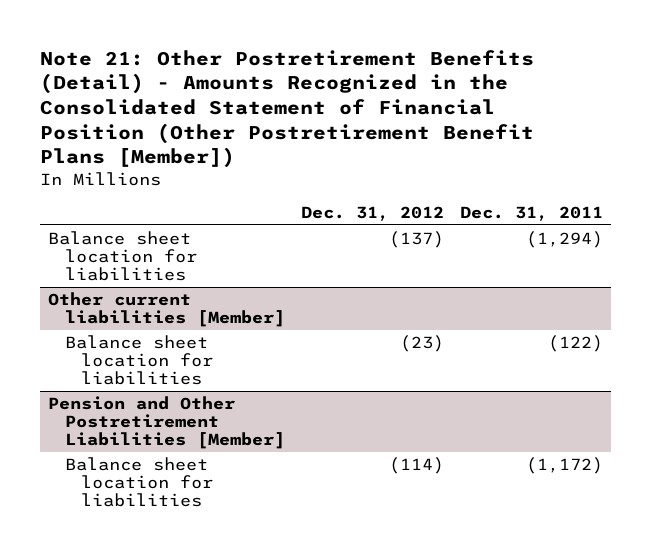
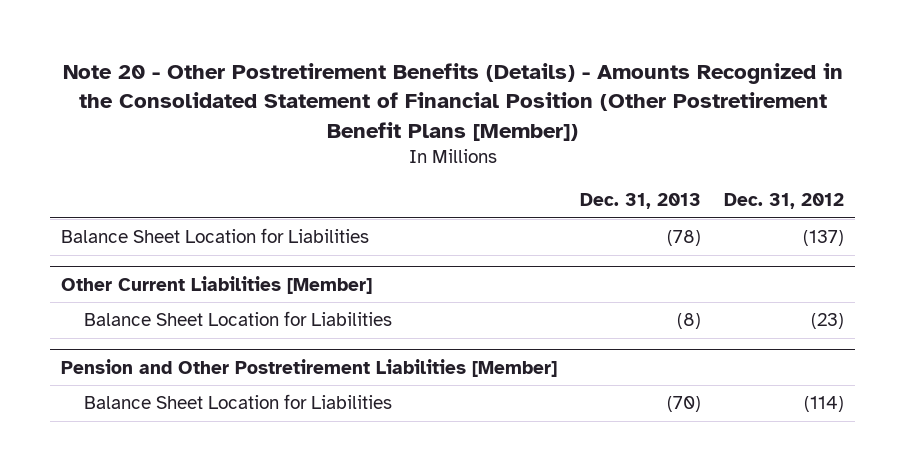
[39,49,534,169] Note 21: Other Postretirement Benefits (Detail) - Amounts Recognized in the Consolidated Statement of Financial Position (Other Postretirement Benefit Plans [Member]) -> [62,63,843,141] Note 20 - Other Postretirement Benefits (Details) - Amounts Recognized in the Consolidated Statement of Financial Position (Other Postretirement Benefit Plans [Member])
[459,206,603,222] Dec. 31, 2011 -> none
none -> [580,193,702,210] Dec. 31, 2013
[47,230,197,282] Balance sheet location for liabilities -> [61,228,370,244] Balance Sheet Location for Liabilities
[47,291,285,328] Other current liabilities [Member] -> [61,275,373,294] Other Current Liabilities [Member]
[64,334,214,386] Balance sheet location for liabilities -> [84,311,393,327] Balance Sheet Location for Liabilities
[64,456,214,508] Balance sheet location for liabilities -> [84,394,393,410] Balance Sheet Location for Liabilities

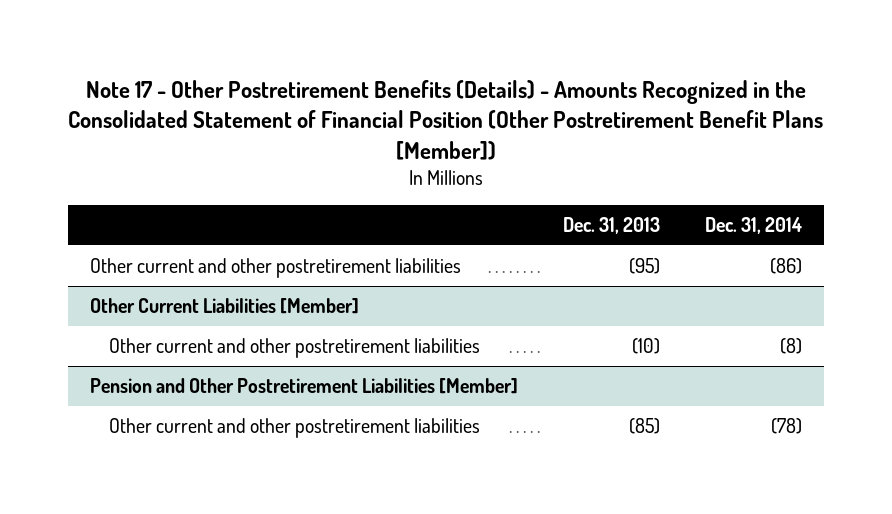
[62,63,843,141] Note 20 - Other Postretirement Benefits (Details) - Amounts Recognized in the Consolidated Statement of Financial Position (Other Postretirement Benefit Plans [Member]) -> [67,79,823,160] Note 17 - Other Postretirement Benefits (Details) - Amounts Recognized in the Consolidated Statement of Financial Position (Other Postretirement Benefit Plans [Member])
[723,193,844,210] Dec. 31, 2012 -> none
none -> [704,216,802,234] Dec. 31, 2014
[61,228,370,244] Balance Sheet Location for Liabilities -> none
none -> [90,258,462,279] Other current and other postretirement liabilities
[84,311,393,327] Balance Sheet Location for Liabilities -> none
none -> [109,338,481,359] Other current and other postretirement liabilities
[84,394,393,410] Balance Sheet Location for Liabilities -> none
none -> [109,418,481,439] Other current and other postretirement liabilities

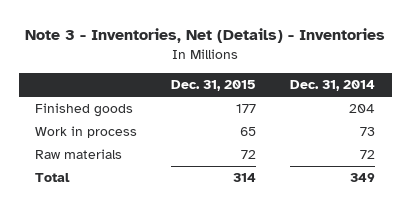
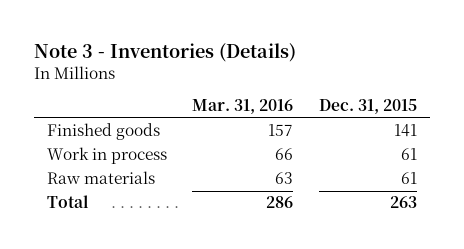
[25,28,386,44] Note 3 - Inventories, Net (Details) - Inventories -> [33,42,296,62] Note 3 - Inventories (Details)
[290,80,376,92] Dec. 31, 2014 -> none
none -> [192,99,294,115] Mar. 31, 2016
[236,104,257,114] 177 -> [394,124,418,138] 141
[240,127,257,137] 65 -> [401,148,418,161] 61
[241,150,257,160] 72 -> [401,172,418,185] 61
[233,173,257,183] 314 -> [390,196,418,209] 263

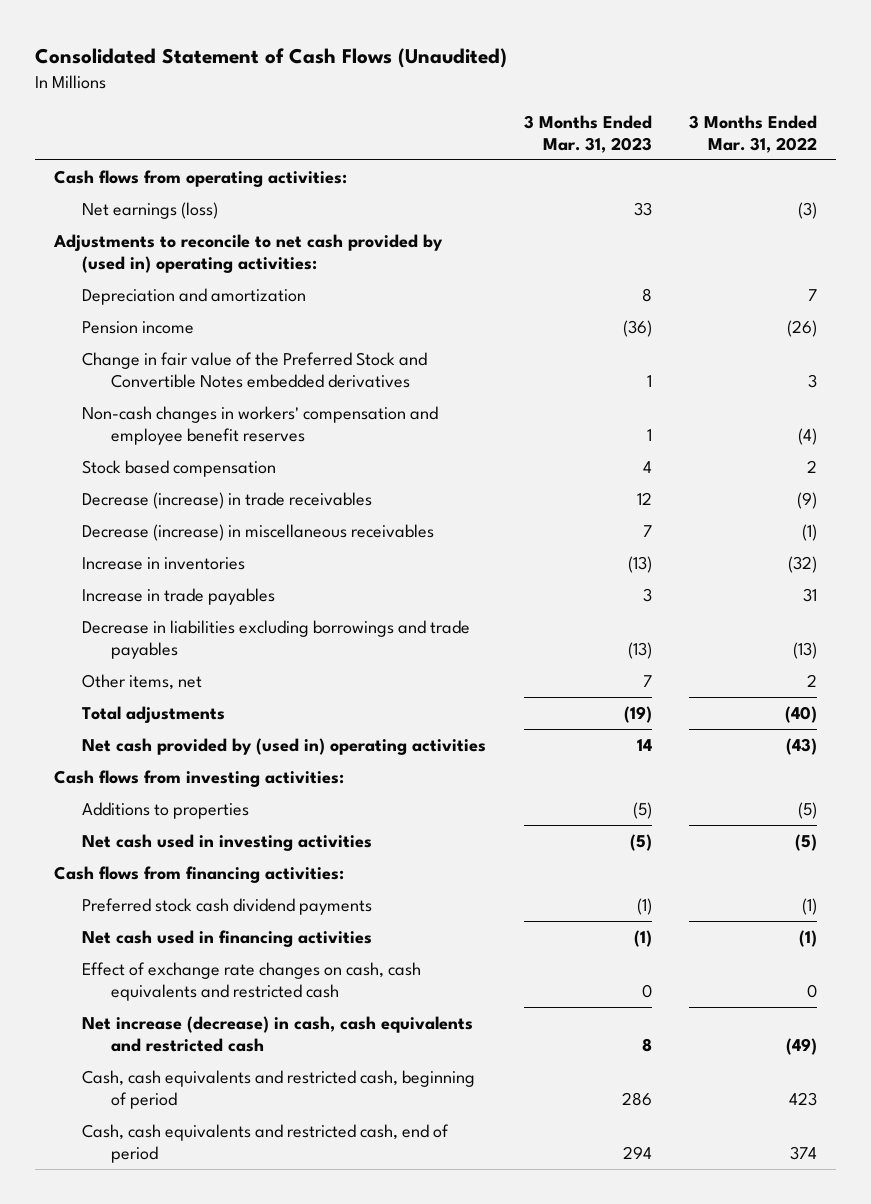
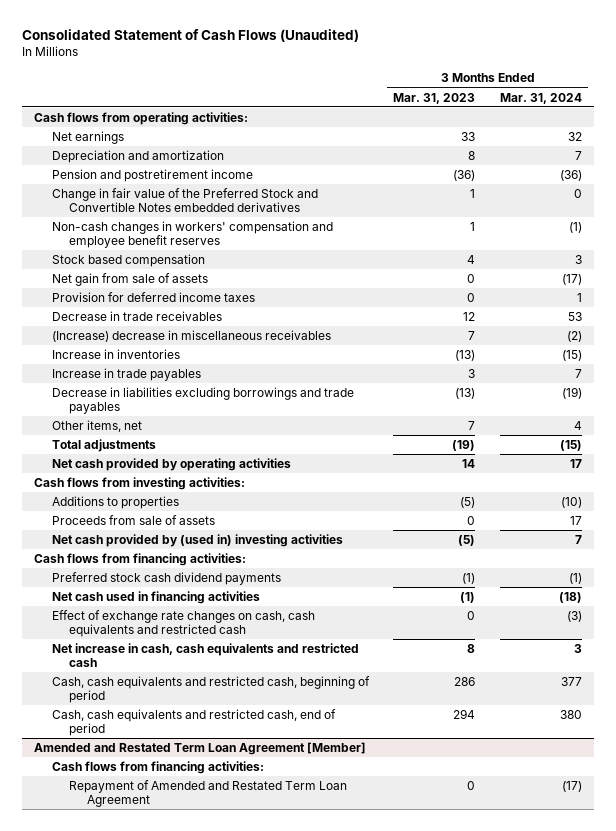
[689,114,818,153] 3 Months Ended Mar. 31, 2022 -> none
none -> [499,92,582,104] Mar. 31, 2024
[53,233,444,273] Adjustments to reconcile to net cash provided by (used in) operating activities: -> none
[82,201,219,219] Net earnings (loss) -> [51,130,124,144] Net earnings
[82,320,195,334] Pension income -> [51,168,253,182] Pension and postretirement income
none -> [51,272,208,286] Net gain from sale of assets
none -> [51,291,255,302] Provision for deferred income taxes
[82,491,373,509] Decrease (increase) in trade receivables -> [51,310,222,321] Decrease in trade receivables
[82,523,435,541] Decrease (increase) in miscellaneous receivables -> [51,329,331,342] (Increase) decrease in miscellaneous receivables
[82,737,487,755] Net cash provided by (used in) operating activities -> [51,457,291,471] Net cash provided by operating activities
none -> [51,514,215,525] Proceeds from sale of assets
[82,833,373,851] Net cash used in investing activities -> [51,533,343,547] Net cash provided by (used in) investing activities
[82,1015,474,1052] Net increase (decrease) in cash, cash equivalents and restricted cash -> [51,642,359,667] Net increase in cash, cash equivalents and restricted cash
none -> [34,741,367,755] Amended and Restated Term Loan Agreement [Member]
none -> [51,760,264,774] Cash flows from financing activities:
none -> [69,779,348,807] Repayment of Amended and Restated Term Loan Agreement

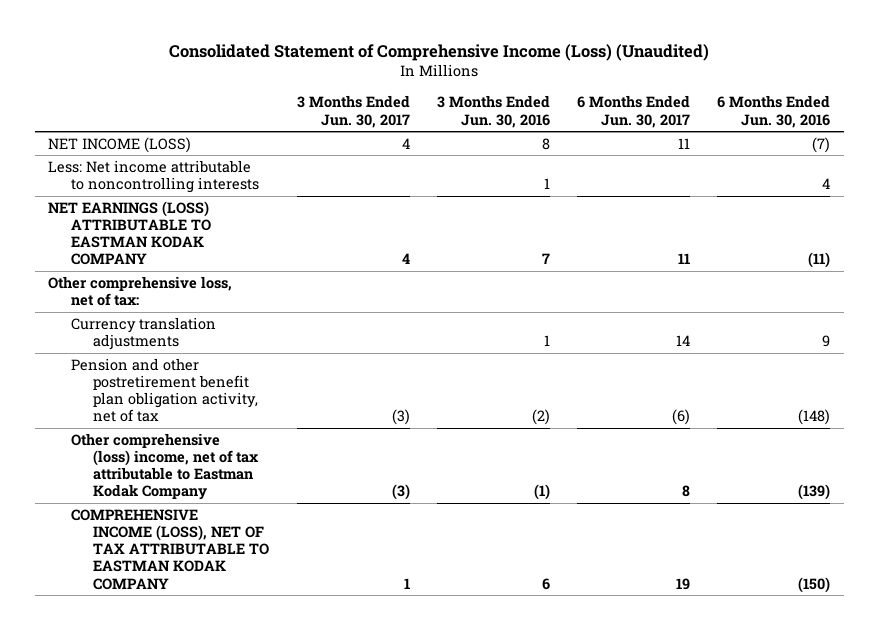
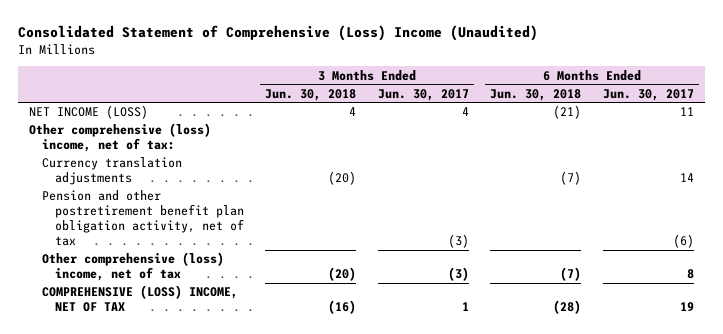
[169,44,710,62] Consolidated Statement of Comprehensive Income (Loss) (Unaudited) -> [17,25,538,42] Consolidated Statement of Comprehensive (Loss) Income (Unaudited)
[436,95,550,128] 3 Months Ended Jun. 30, 2016 -> none
[717,95,831,128] 6 Months Ended Jun. 30, 2016 -> none
none -> [265,88,357,101] Jun. 30, 2018
none -> [490,88,582,101] Jun. 30, 2018
[48,159,259,194] Less: Net income attributable to noncontrolling interests -> none
[48,200,211,266] NET EARNINGS (LOSS) ATTRIBUTABLE TO EASTMAN KODAK COMPANY -> none
[48,275,233,307] Other comprehensive loss, net of tax: -> [28,123,211,153] Other comprehensive (loss) income, net of tax:
[70,432,260,501] Other comprehensive (loss) income, net of tax attributable to Eastman Kodak Company -> [41,252,224,282] Other comprehensive (loss) income, net of tax
[70,508,270,590] COMPREHENSIVE INCOME (LOSS), NET OF TAX ATTRIBUTABLE TO EASTMAN KODAK COMPANY -> [41,285,238,313] COMPREHENSIVE (LOSS) INCOME, NET OF TAX

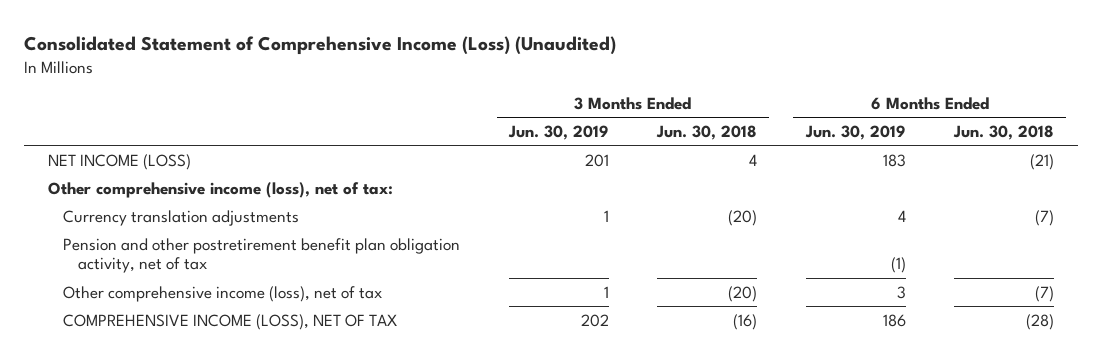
[17,25,538,42] Consolidated Statement of Comprehensive (Loss) Income (Unaudited) -> [23,35,616,55] Consolidated Statement of Comprehensive Income (Loss) (Unaudited)
[377,88,469,101] Jun. 30, 2017 -> none
[603,88,695,101] Jun. 30, 2017 -> none
none -> [507,124,609,140] Jun. 30, 2019
none -> [804,124,906,140] Jun. 30, 2019
[28,123,211,153] Other comprehensive (loss) income, net of tax: -> [48,181,394,198] Other comprehensive income (loss), net of tax:
[41,252,224,282] Other comprehensive (loss) income, net of tax -> [63,285,383,302] Other comprehensive income (loss), net of tax
[41,285,238,313] COMPREHENSIVE (LOSS) INCOME, NET OF TAX -> [63,313,398,330] COMPREHENSIVE INCOME (LOSS), NET OF TAX

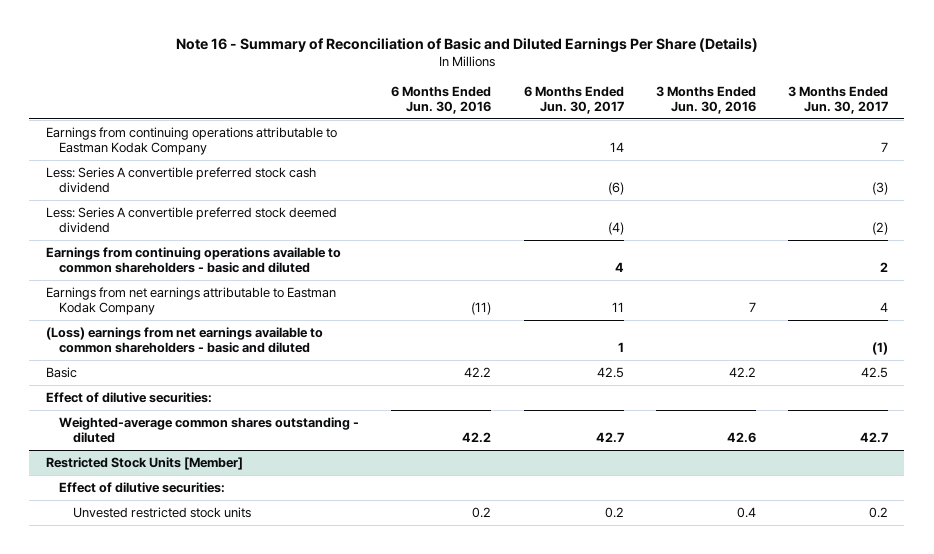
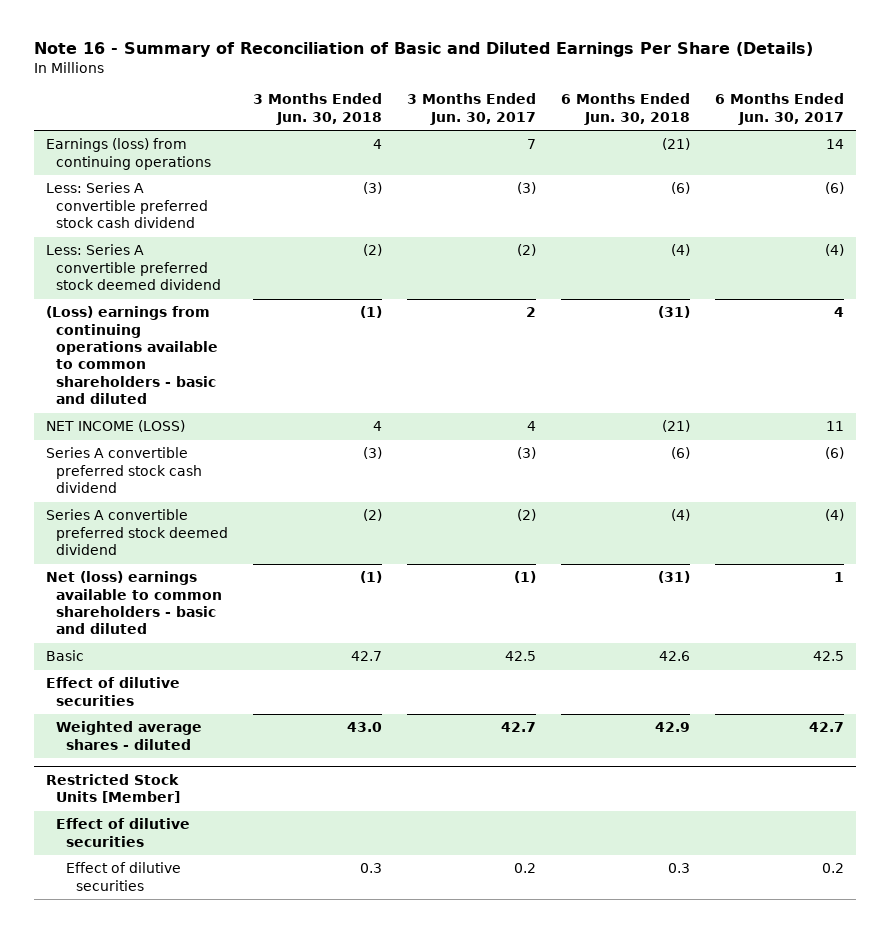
[391,86,492,114] 6 Months Ended Jun. 30, 2016 -> none
[656,86,757,114] 3 Months Ended Jun. 30, 2016 -> none
none -> [252,93,382,125] 3 Months Ended Jun. 30, 2018
none -> [560,93,690,125] 6 Months Ended Jun. 30, 2018
[45,126,337,155] Earnings from continuing operations attributable to Eastman Kodak Company -> [46,138,212,170] Earnings (loss) from continuing operations
[45,246,341,273] Earnings from continuing operations available to common shareholders - basic and diluted -> [46,306,219,405] (Loss) earnings from continuing operations available to common shareholders - basic and diluted
[45,286,336,315] Earnings from net earnings attributable to Eastman Kodak Company -> [46,420,186,433] NET INCOME (LOSS)
none -> [46,447,203,494] Series A convertible preferred stock cash dividend
none -> [46,509,229,556] Series A convertible preferred stock deemed dividend
[45,326,323,353] (Loss) earnings from net earnings available to common shareholders - basic and diluted -> [46,571,223,635] Net (loss) earnings available to common shareholders - basic and diluted
[45,391,212,403] Effect of dilutive securities: -> [46,677,181,706] Effect of dilutive securities
[59,416,360,443] Weighted-average common shares outstanding - diluted -> [56,721,203,750] Weighted average shares - diluted
[59,481,226,493] Effect of dilutive securities: -> [56,818,191,847] Effect of dilutive securities
[72,506,251,518] Unvested restricted stock units -> [66,862,182,891] Effect of dilutive securities

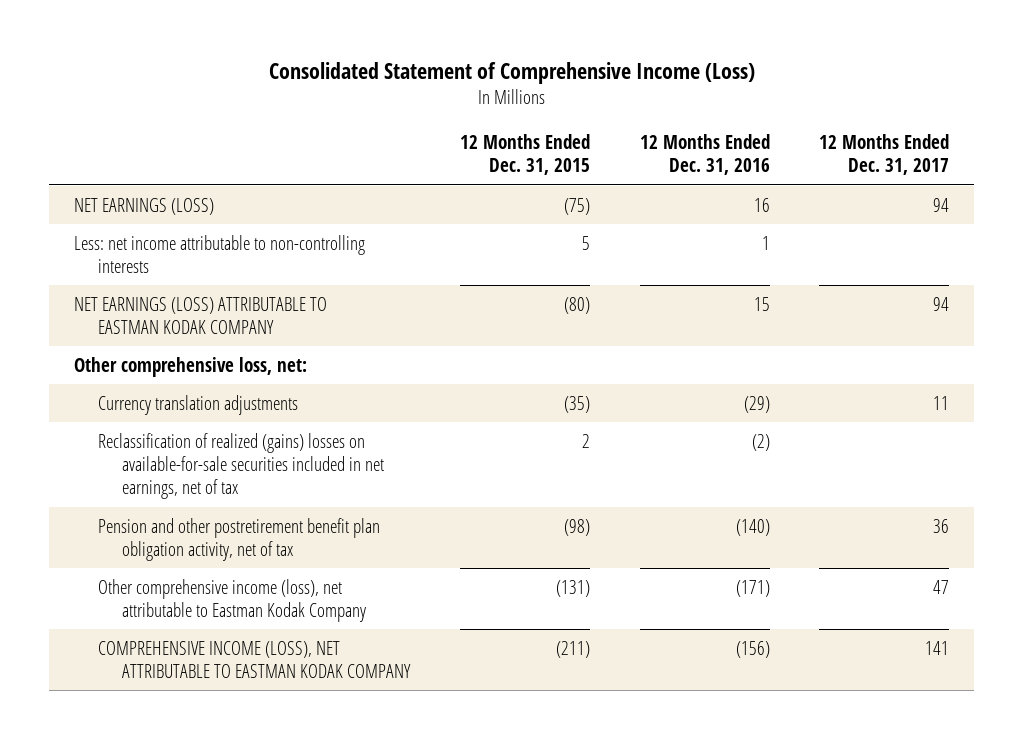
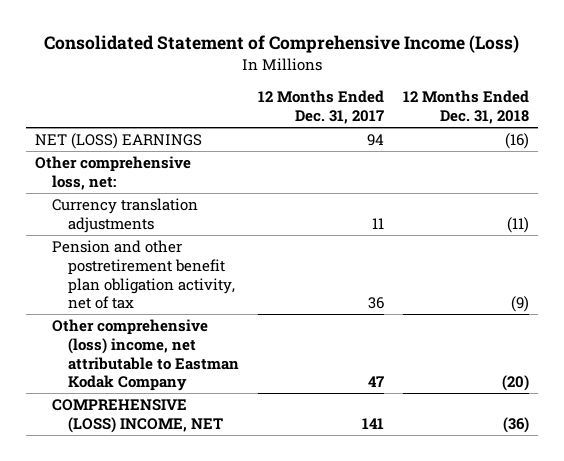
[460,134,591,176] 12 Months Ended Dec. 31, 2015 -> none
[639,134,770,176] 12 Months Ended Dec. 31, 2016 -> none
none -> [402,90,529,124] 12 Months Ended Dec. 31, 2018
[74,197,215,215] NET EARNINGS (LOSS) -> none
[74,234,366,273] Less: net income attributable to non-controlling interests -> none
[74,296,328,334] NET EARNINGS (LOSS) ATTRIBUTABLE TO EASTMAN KODAK COMPANY -> [35,133,203,150] NET (LOSS) EARNINGS
[98,432,385,500] Reclassification of realized (gains) losses on available-for-sale securities included in net earnings, net of tax -> none
[98,578,367,622] Other comprehensive income (loss), net attributable to Eastman Kodak Company -> [51,319,240,392] Other comprehensive (loss) income, net attributable to Eastman Kodak Company
[98,640,412,678] COMPREHENSIVE INCOME (LOSS), NET ATTRIBUTABLE TO EASTMAN KODAK COMPANY -> [51,399,224,433] COMPREHENSIVE (LOSS) INCOME, NET

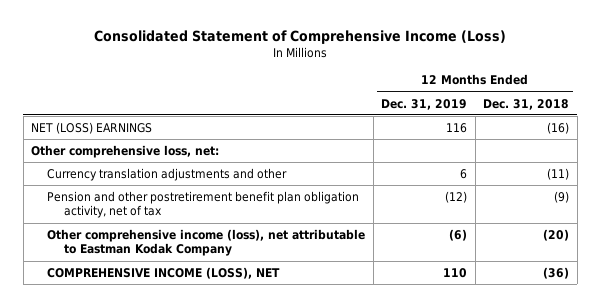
[258,90,385,124] 12 Months Ended Dec. 31, 2017 -> none
none -> [381,98,468,110] Dec. 31, 2019
[51,198,198,233] Currency translation adjustments -> [47,167,288,181] Currency translation adjustments and other
[51,319,240,392] Other comprehensive (loss) income, net attributable to Eastman Kodak Company -> [47,228,366,257] Other comprehensive income (loss), net attributable to Eastman Kodak Company
[51,399,224,433] COMPREHENSIVE (LOSS) INCOME, NET -> [47,266,281,279] COMPREHENSIVE INCOME (LOSS), NET

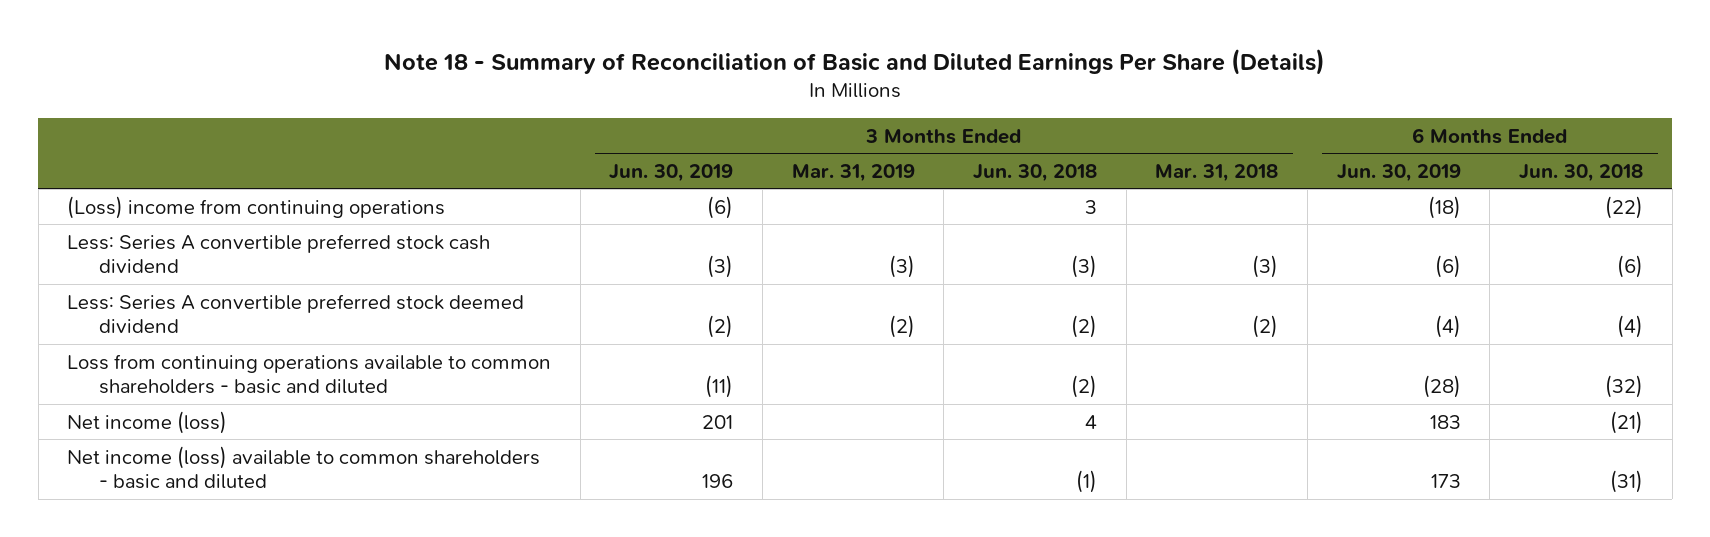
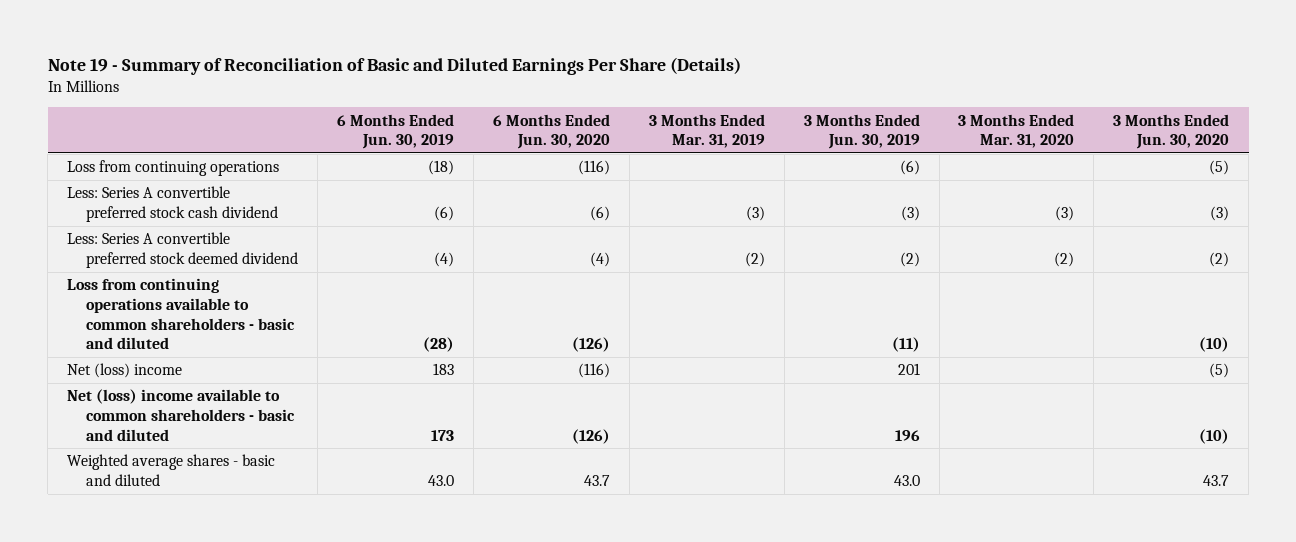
[384,48,1326,75] Note 18 - Summary of Reconciliation of Basic and Diluted Earnings Per Share (Details) -> [47,57,741,76] Note 19 - Summary of Reconciliation of Basic and Diluted Earnings Per Share (Details)
[973,163,1098,182] Jun. 30, 2018 -> none
[1155,163,1279,182] Mar. 31, 2018 -> none
[1518,163,1643,182] Jun. 30, 2018 -> none
none -> [493,113,611,150] 6 Months Ended Jun. 30, 2020
none -> [958,113,1075,149] 3 Months Ended Mar. 31, 2020
none -> [1113,113,1230,150] 3 Months Ended Jun. 30, 2020
[67,195,446,219] (Loss) income from continuing operations -> [67,160,280,177] Loss from continuing operations
[67,410,228,434] Net income (loss) -> [67,363,183,379] Net (loss) income
[67,445,541,490] Net income (loss) available to common shareholders - basic and diluted -> [67,389,296,441] Net (loss) income available to common shareholders - basic and diluted
none -> [67,454,276,486] Weighted average shares - basic and diluted

